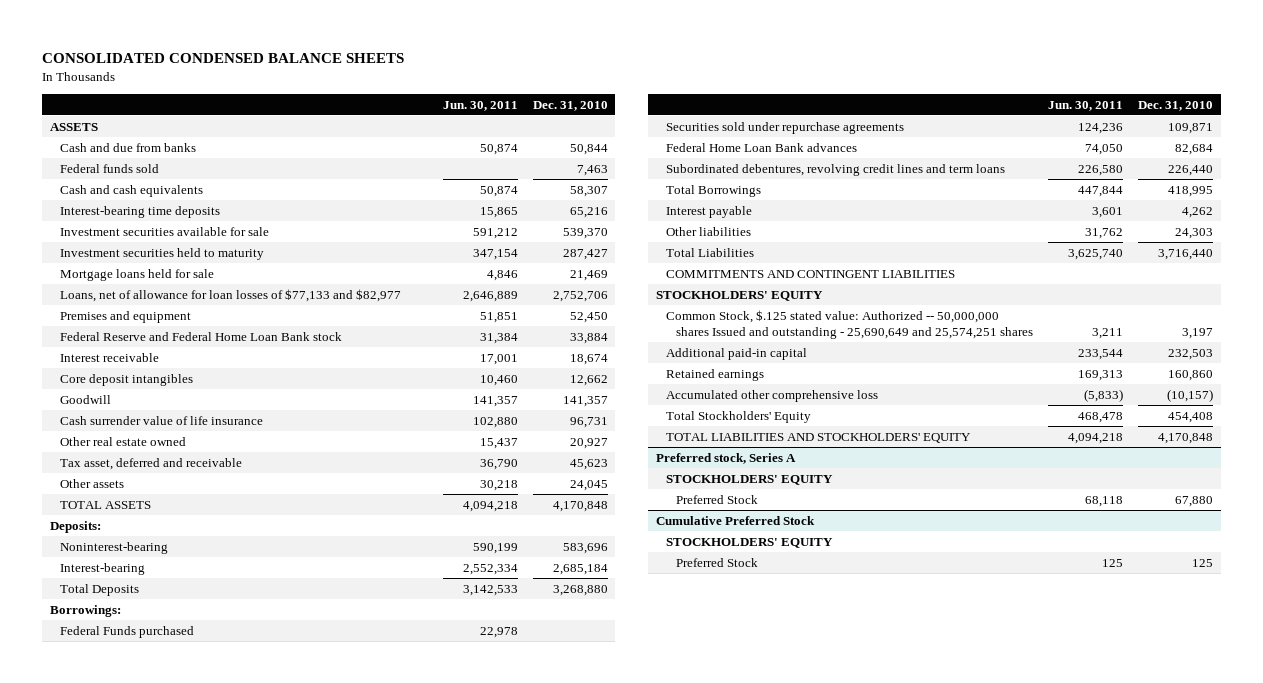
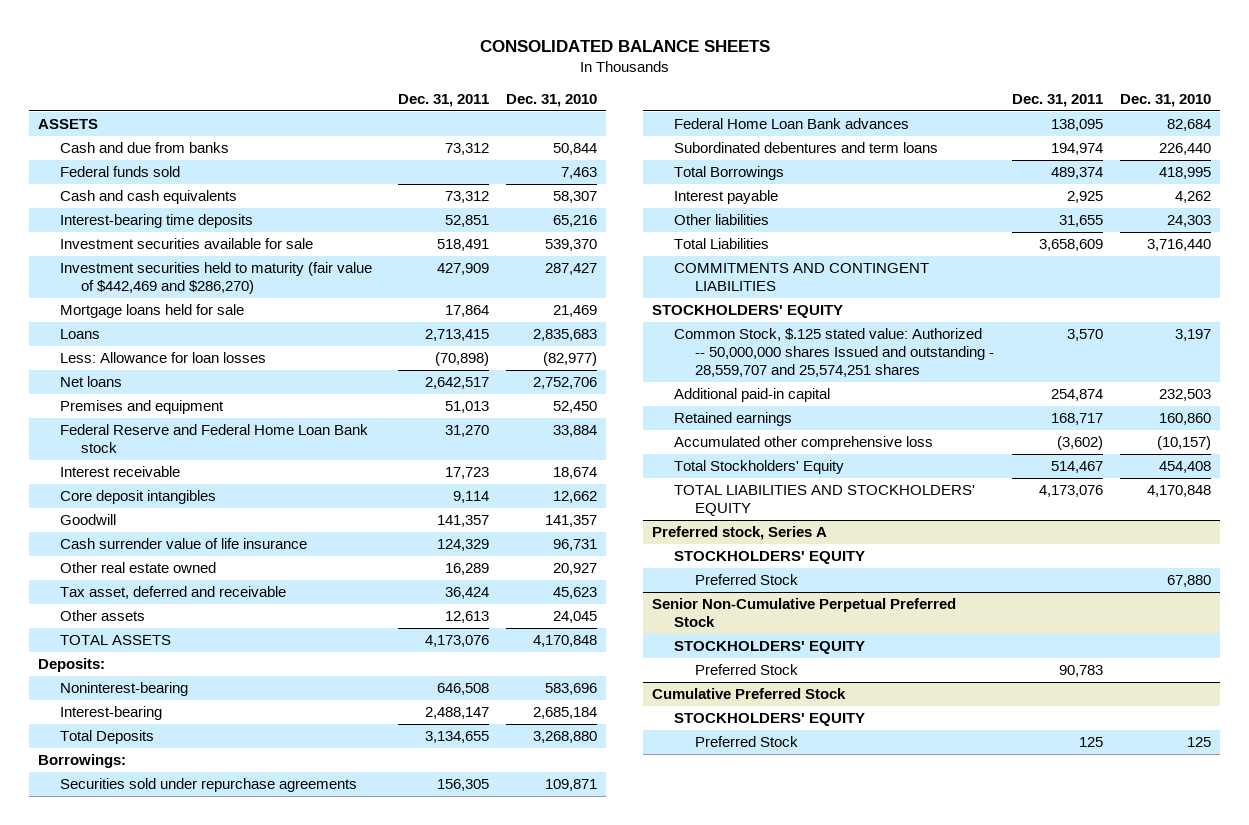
[42,52,405,63] CONSOLIDATED CONDENSED BALANCE SHEETS -> [479,40,770,53] CONSOLIDATED BALANCE SHEETS
[442,100,518,111] Jun. 30, 2011 -> none
none -> [397,94,489,108] Dec. 31, 2011
[60,247,265,260] Investment securities held to maturity -> [59,262,372,294] Investment securities held to maturity (fair value of $442,469 and $286,270)
none -> [59,329,100,340] Loans
none -> [59,352,266,364] Less: Allowance for loan losses
[60,288,402,302] Loans, net of allowance for loan losses of $77,133 and $82,977 -> [59,376,122,388] Net loans
[60,625,195,638] Federal Funds purchased -> none
[665,163,1005,176] Subordinated debentures, revolving credit lines and term loans -> [673,142,938,154] Subordinated debentures and term loans
[665,309,1034,340] Common Stock, $.125 stated value: Authorized -- 50,000,000 shares Issued and outstanding - 25,690,649 and 25,574,251 shares -> [673,328,995,377] Common Stock, $.125 stated value: Authorized -- 50,000,000 shares Issued and outstanding - 28,559,707 and 25,574,251 shares
none -> [651,598,956,627] Senior Non-Cumulative Perpetual Preferred Stock
none -> [673,641,865,655] STOCKHOLDERS' EQUITY
none -> [695,664,799,676] Preferred Stock

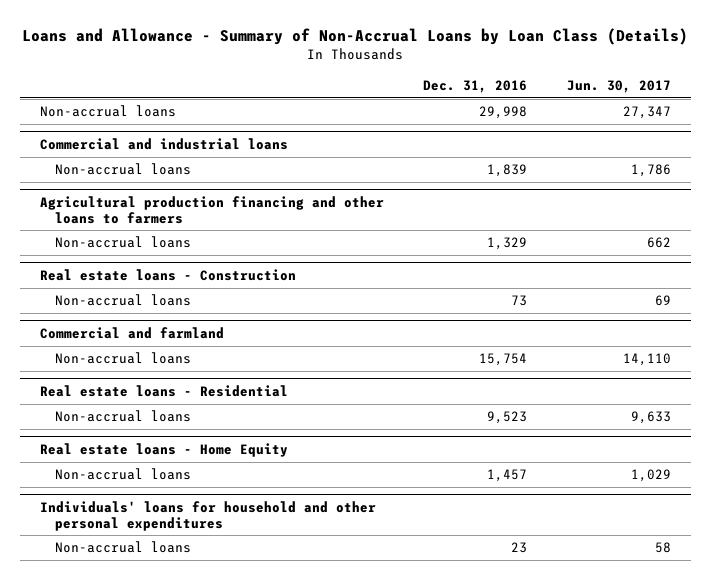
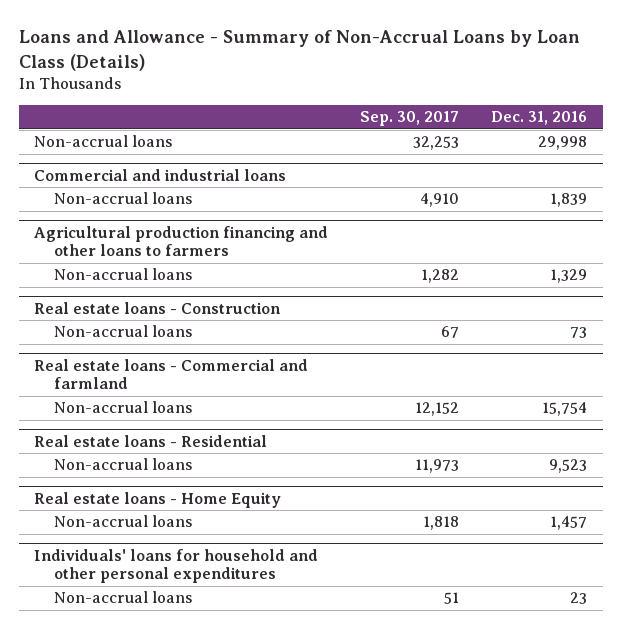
[567,79,672,93] Jun. 30, 2017 -> none
none -> [360,111,460,127] Sep. 30, 2017
[39,327,224,340] Commercial and farmland -> [34,358,309,390] Real estate loans - Commercial and farmland

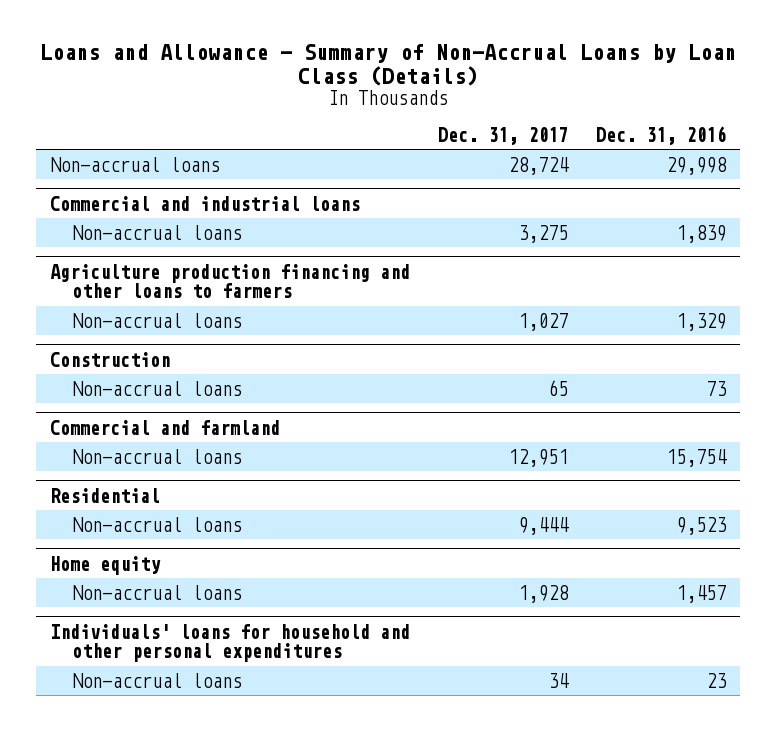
[360,111,460,127] Sep. 30, 2017 -> none
none -> [438,126,569,145] Dec. 31, 2017
[34,225,329,257] Agricultural production financing and other loans to farmers -> [49,263,410,299] Agriculture production financing and other loans to farmers
[34,301,282,314] Real estate loans - Construction -> [49,351,170,367] Construction
[34,358,309,390] Real estate loans - Commercial and farmland -> [49,419,280,435] Commercial and farmland
[34,434,268,447] Real estate loans - Residential -> [49,487,160,503] Residential
[34,491,282,508] Real estate loans - Home Equity -> [49,555,161,575] Home equity

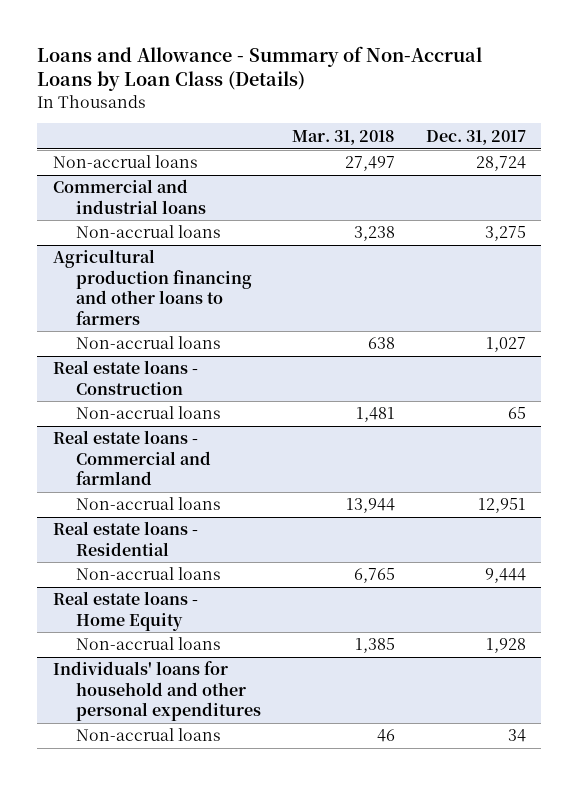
[596,125,727,145] Dec. 31, 2016 -> none
none -> [291,129,395,145] Mar. 31, 2018
[49,263,410,299] Agriculture production financing and other loans to farmers -> [52,249,252,325] Agricultural production financing and other loans to farmers
[49,351,170,367] Construction -> [52,360,198,395] Real estate loans - Construction
[49,419,280,435] Commercial and farmland -> [52,430,211,486] Real estate loans - Commercial and farmland
[49,487,160,503] Residential -> [52,521,198,556] Real estate loans - Residential
[49,555,161,575] Home equity -> [52,591,198,631] Real estate loans - Home Equity

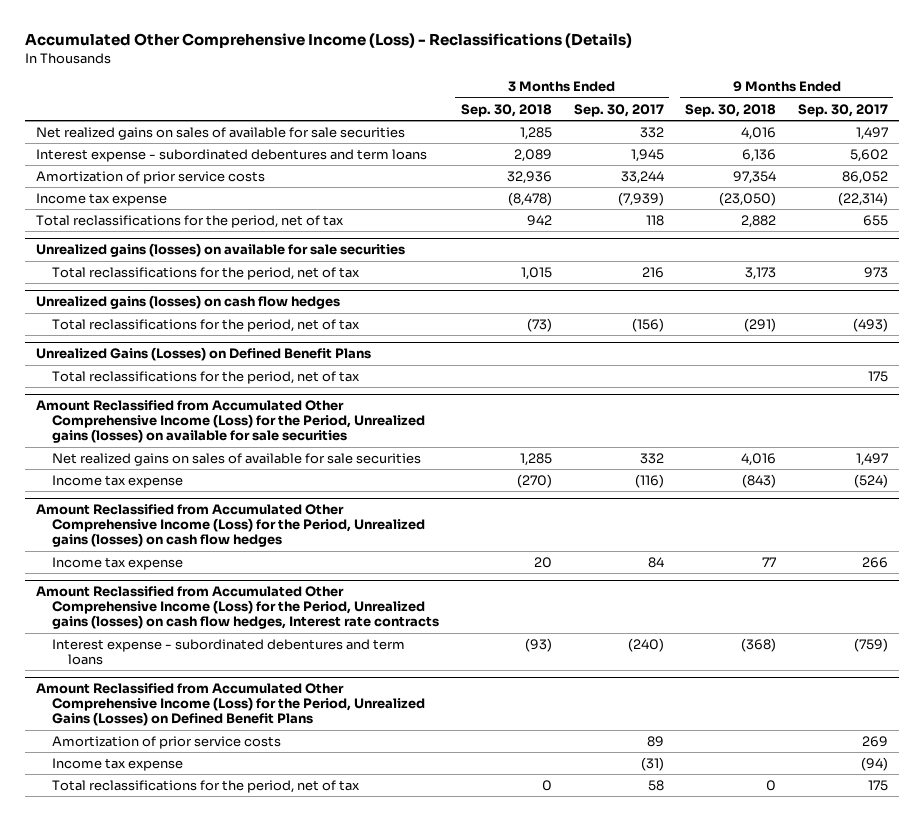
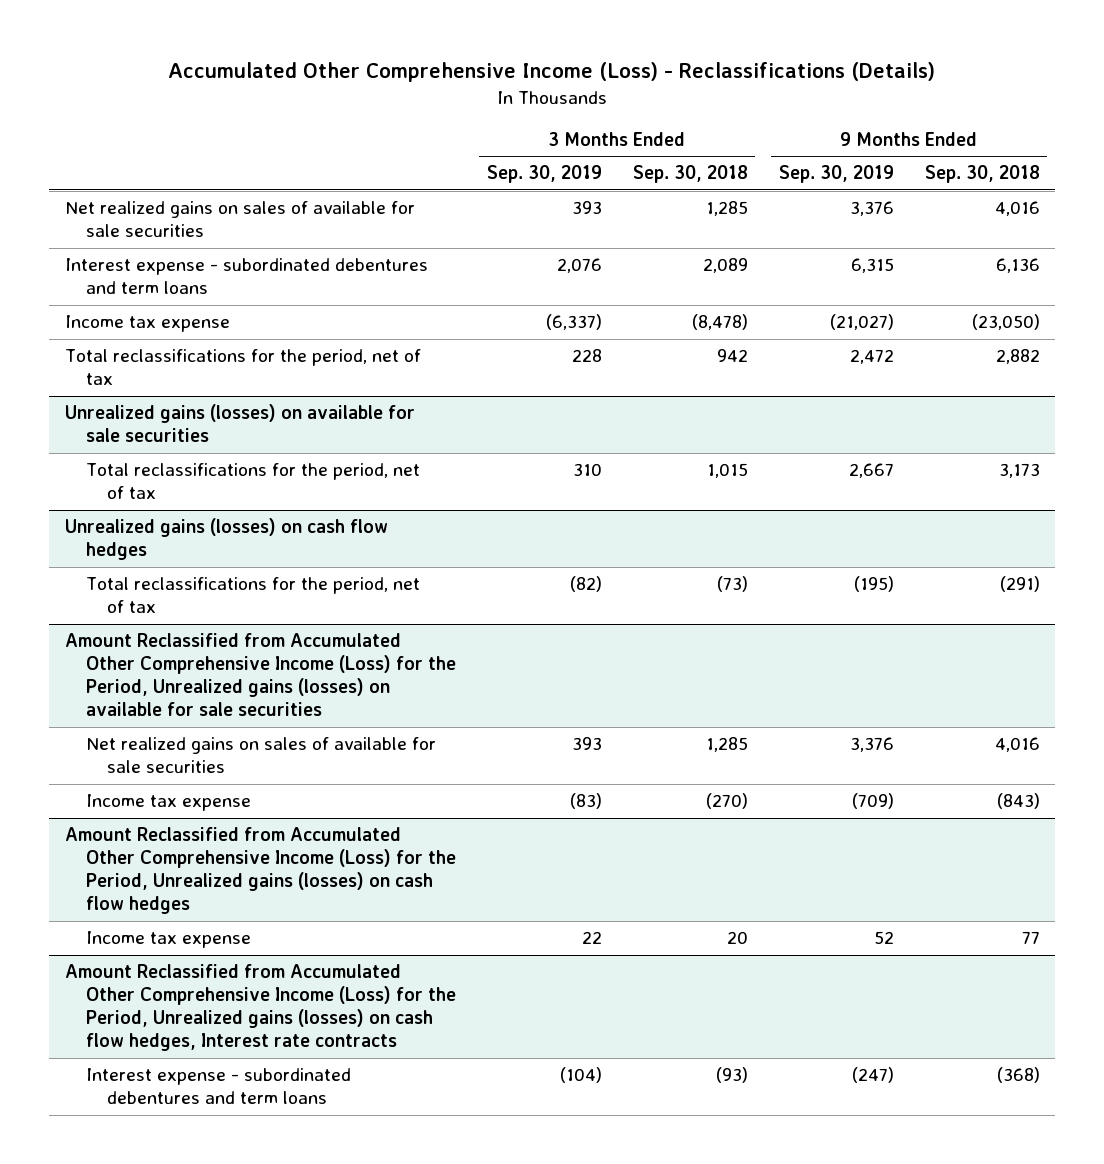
[573,103,664,117] Sep. 30, 2017 -> none
[797,103,888,117] Sep. 30, 2017 -> none
none -> [486,165,602,184] Sep. 30, 2019
none -> [778,165,894,184] Sep. 30, 2019
[36,170,266,184] Amortization of prior service costs -> none
[36,347,372,362] Unrealized Gains (Losses) on Defined Benefit Plans -> none
[52,370,361,384] Total reclassifications for the period, net of tax -> none
[36,683,426,727] Amount Reclassified from Accumulated Other Comprehensive Income (Loss) for the Period, Unrealized Gains (Losses) on Defined Benefit Plans -> none
[52,735,282,749] Amortization of prior service costs -> none
[52,757,184,771] Income tax expense -> none
[52,779,361,793] Total reclassifications for the period, net of tax -> none

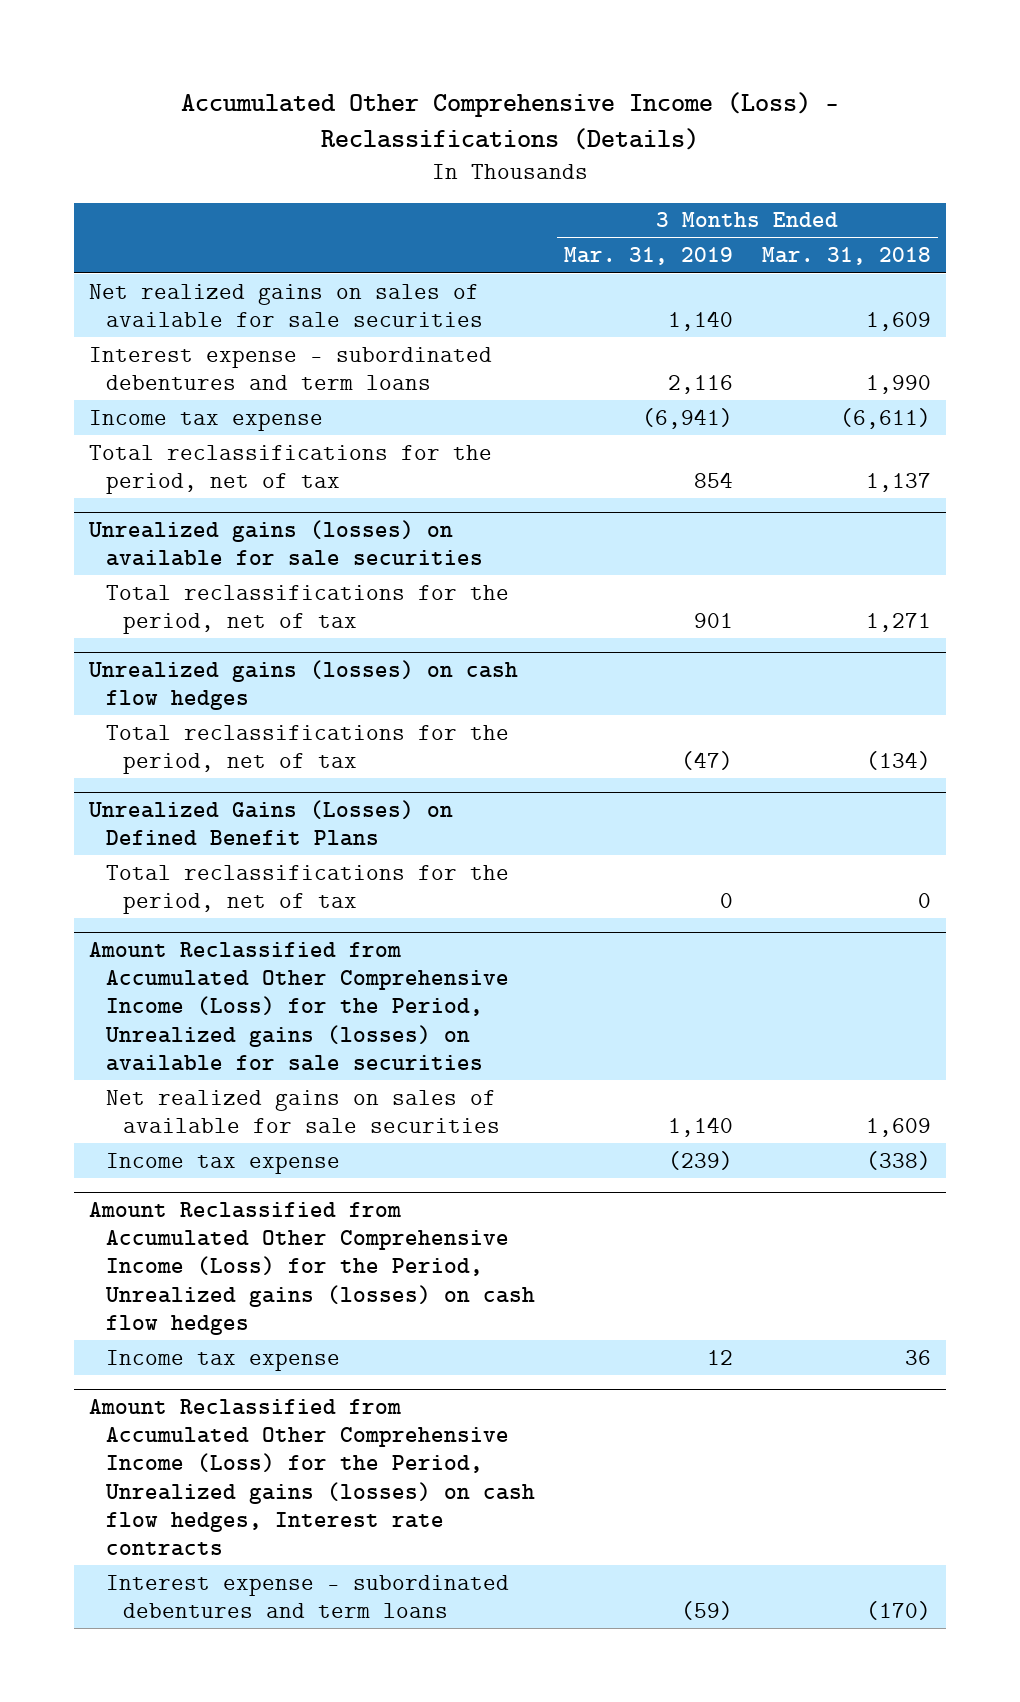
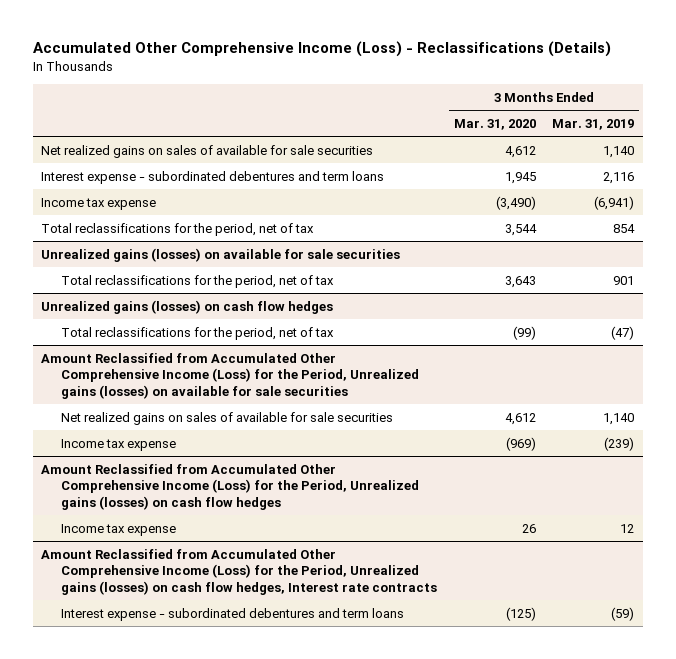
[762,247,932,266] Mar. 31, 2018 -> none
none -> [453,119,536,131] Mar. 31, 2020
[87,799,453,847] Unrealized Gains (Losses) on Defined Benefit Plans -> none
[105,864,509,914] Total reclassifications for the period, net of tax -> none

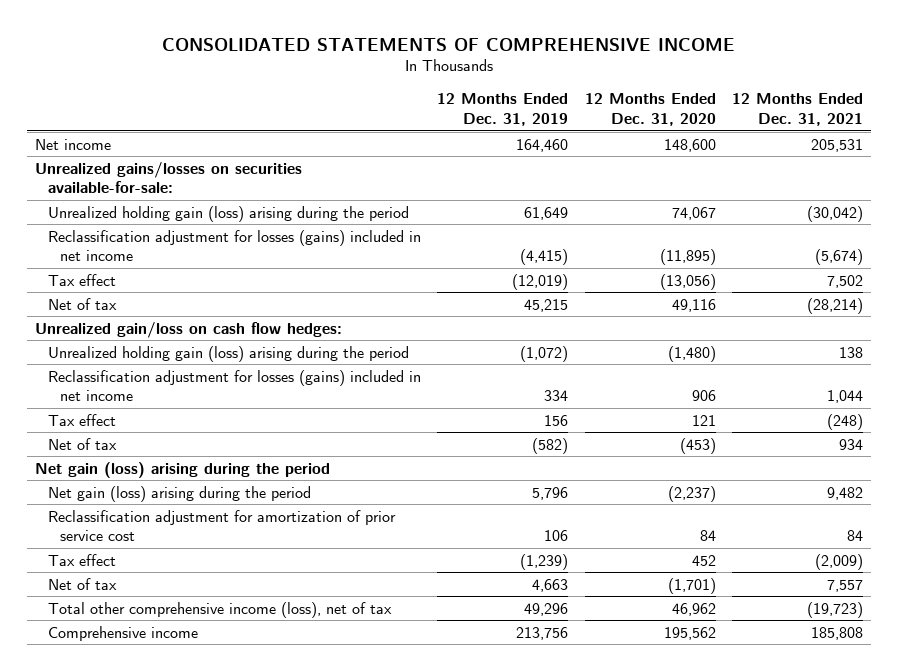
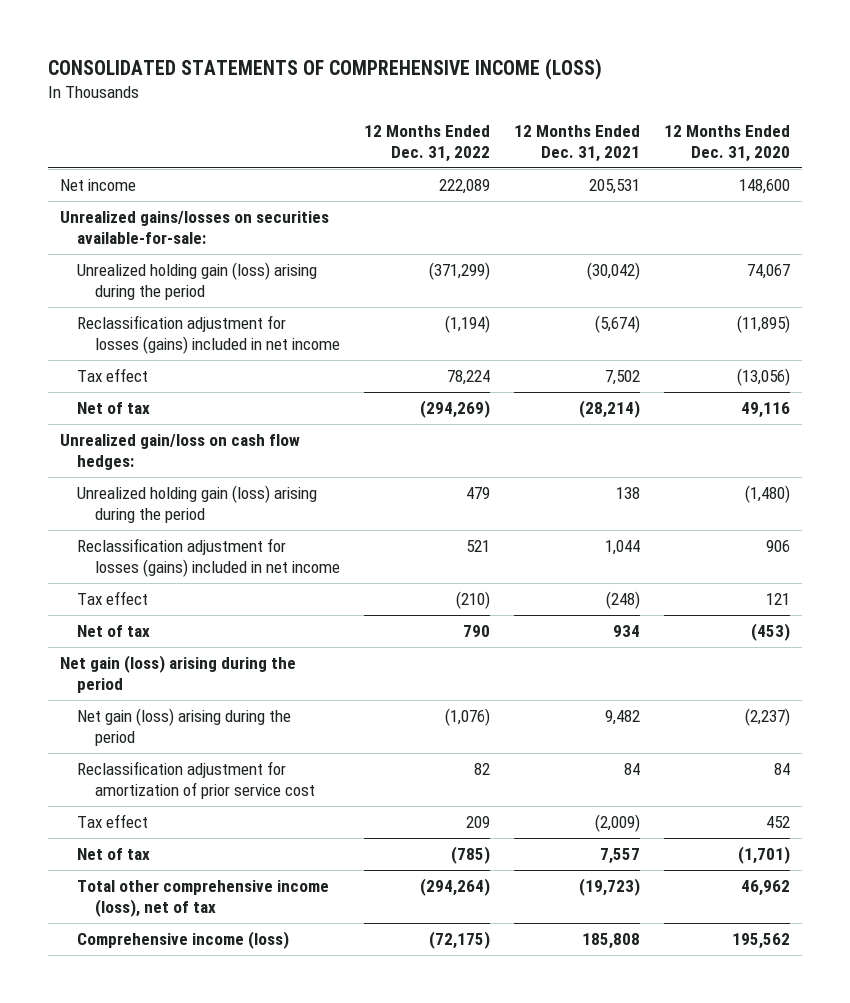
[162,37,736,51] CONSOLIDATED STATEMENTS OF COMPREHENSIVE INCOME -> [48,57,603,80] CONSOLIDATED STATEMENTS OF COMPREHENSIVE INCOME (LOSS)
[437,93,569,126] 12 Months Ended Dec. 31, 2019 -> none
none -> [363,124,490,162] 12 Months Ended Dec. 31, 2022
[47,625,198,641] Comprehensive income -> [77,931,290,950] Comprehensive income (loss)

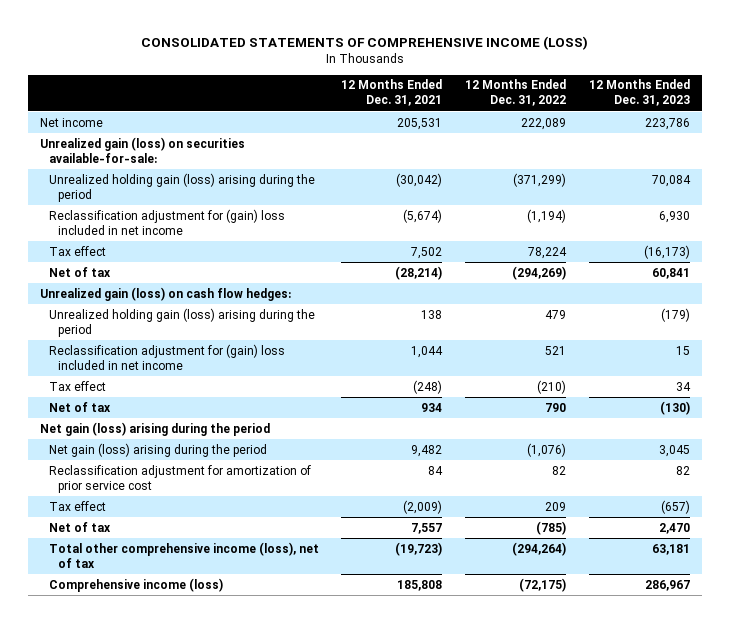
[663,124,790,162] 12 Months Ended Dec. 31, 2020 -> none
none -> [589,79,691,107] 12 Months Ended Dec. 31, 2023
[60,211,330,245] Unrealized gains/losses on securities available-for-sale: -> [39,136,245,163] Unrealized gain (loss) on securities available-for-sale:
[77,315,340,355] Reclassification adjustment for losses (gains) included in net income -> [48,208,285,235] Reclassification adjustment for (gain) loss included in net income
[60,434,301,471] Unrealized gain/loss on cash flow hedges: -> [39,286,291,301] Unrealized gain (loss) on cash flow hedges:
[77,538,340,578] Reclassification adjustment for losses (gains) included in net income -> [48,343,285,370] Reclassification adjustment for (gain) loss included in net income

